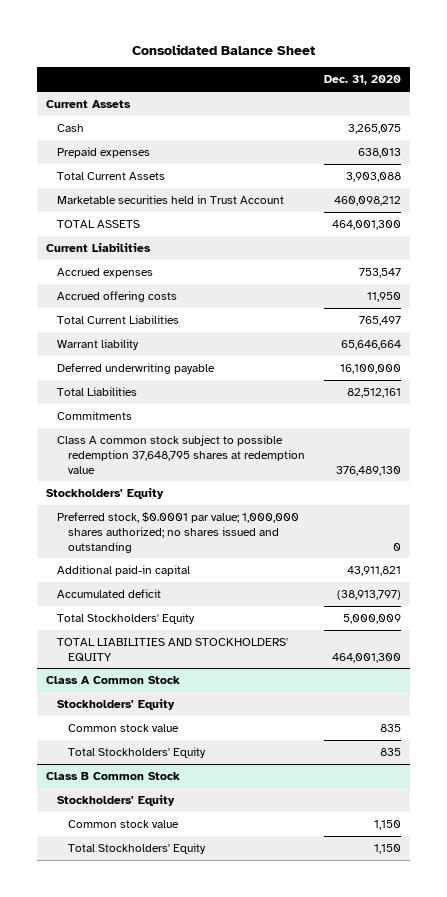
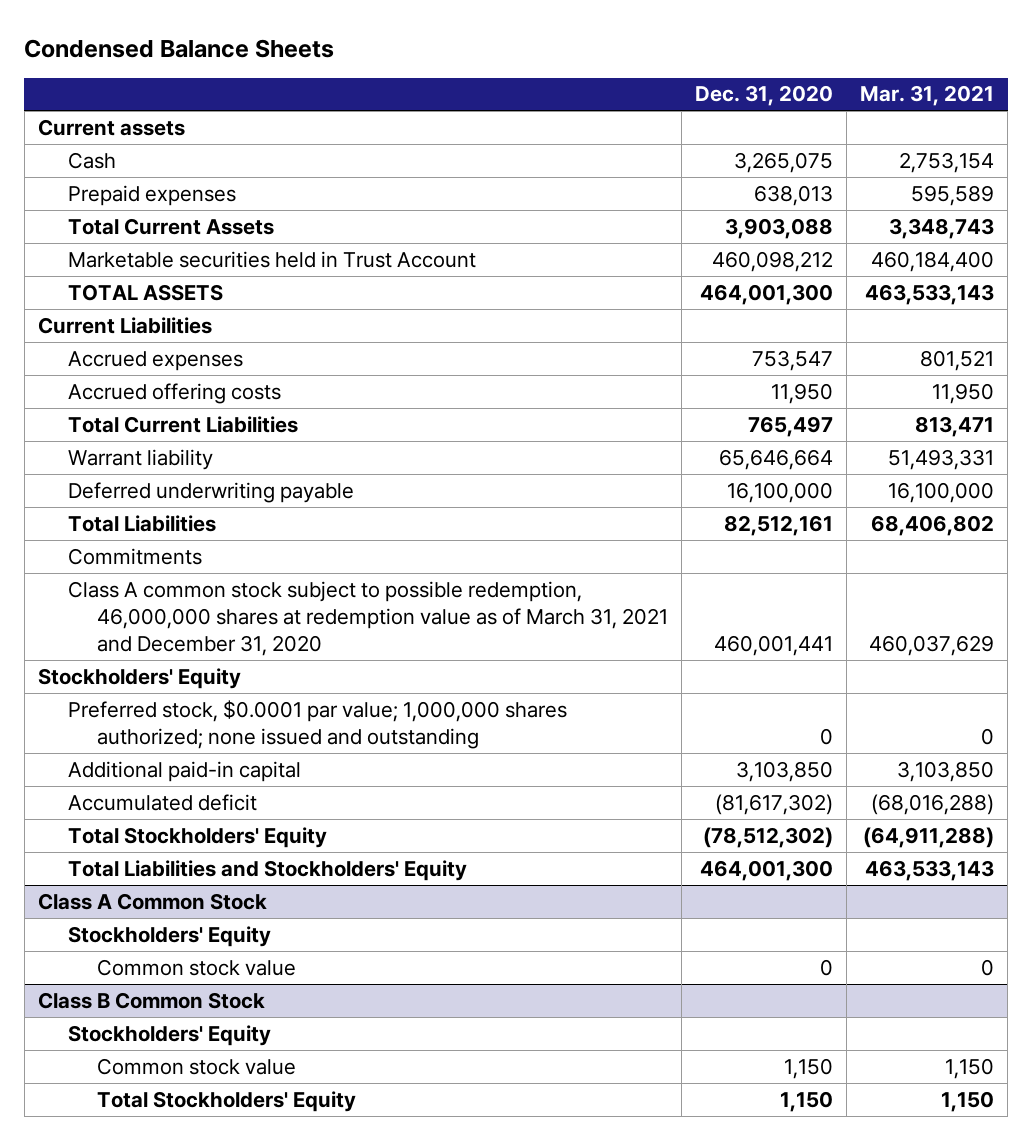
[131,44,315,56] Consolidated Balance Sheet -> [24,38,335,58] Condensed Balance Sheets
none -> [860,85,995,107] Mar. 31, 2021
[46,99,132,108] Current Assets -> [37,118,185,136] Current assets
[57,434,306,474] Class A common stock subject to possible redemption 37,648,795 shares at redemption value -> [67,580,669,656] Class A common stock subject to possible redemption, 46,000,000 shares at redemption value as of March 31, 2021 and December 31, 2020
[336,465,402,476] 376,489,130 -> [714,634,834,656] 460,001,441
[57,511,300,553] Preferred stock, $0.0001 par value; 1,000,000 shares authorized; no shares issued and outstanding -> [67,699,567,749] Preferred stock, $0.0001 par value; 1,000,000 shares authorized; none issued and outstanding
[347,565,402,576] 43,911,821 -> [736,760,834,782] 3,103,850
[337,589,402,600] (38,913,797) -> [715,793,834,815] (81,617,302)
[343,613,402,624] 5,000,009 -> [703,826,834,848] (78,512,302)
[57,637,289,662] TOTAL LIABILITIES AND STOCKHOLDERS' EQUITY -> [67,859,467,881] Total Liabilities and Stockholders' Equity
[68,746,207,758] Total Stockholders' Equity -> none
[380,723,402,732] 835 -> [820,958,834,976] 0

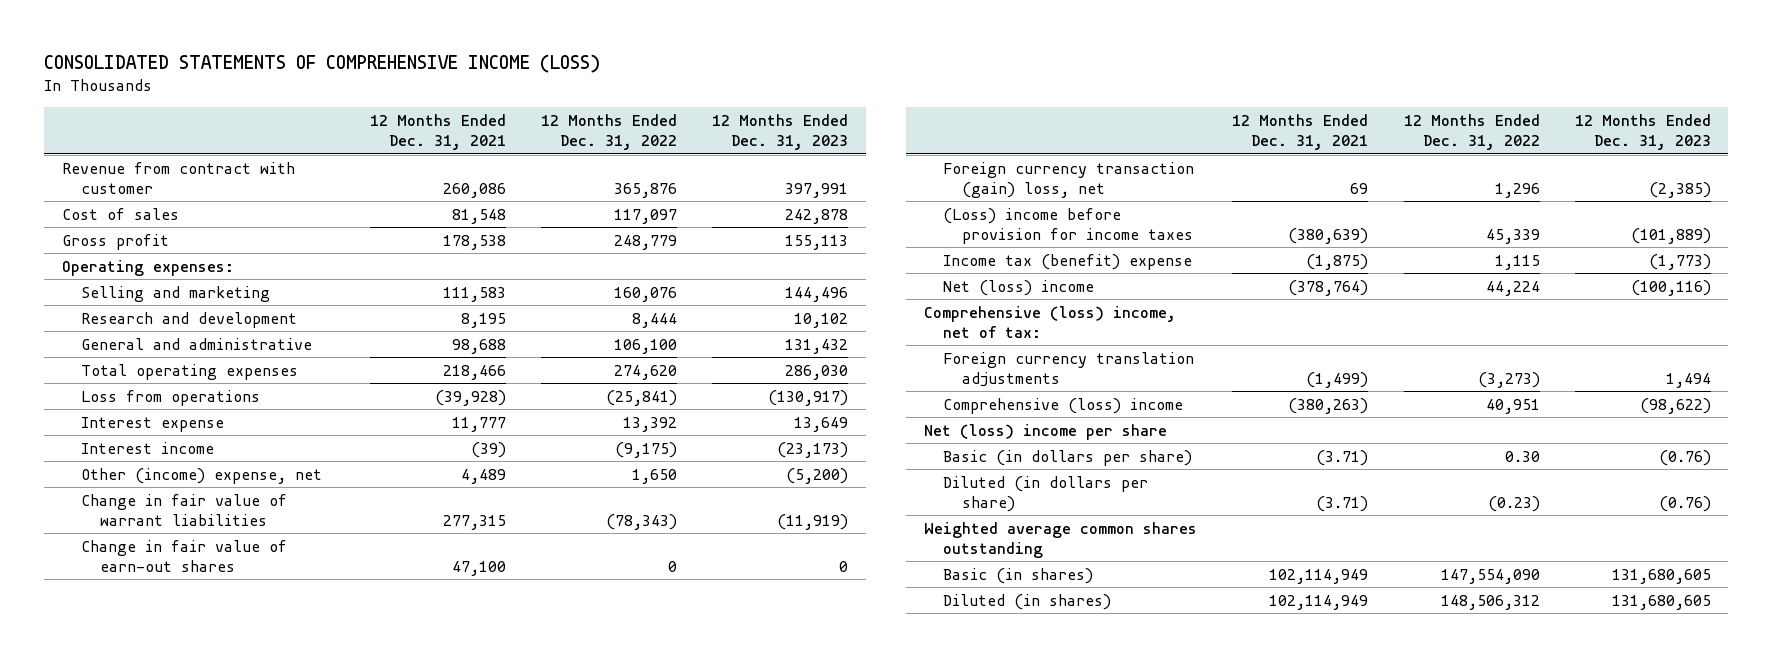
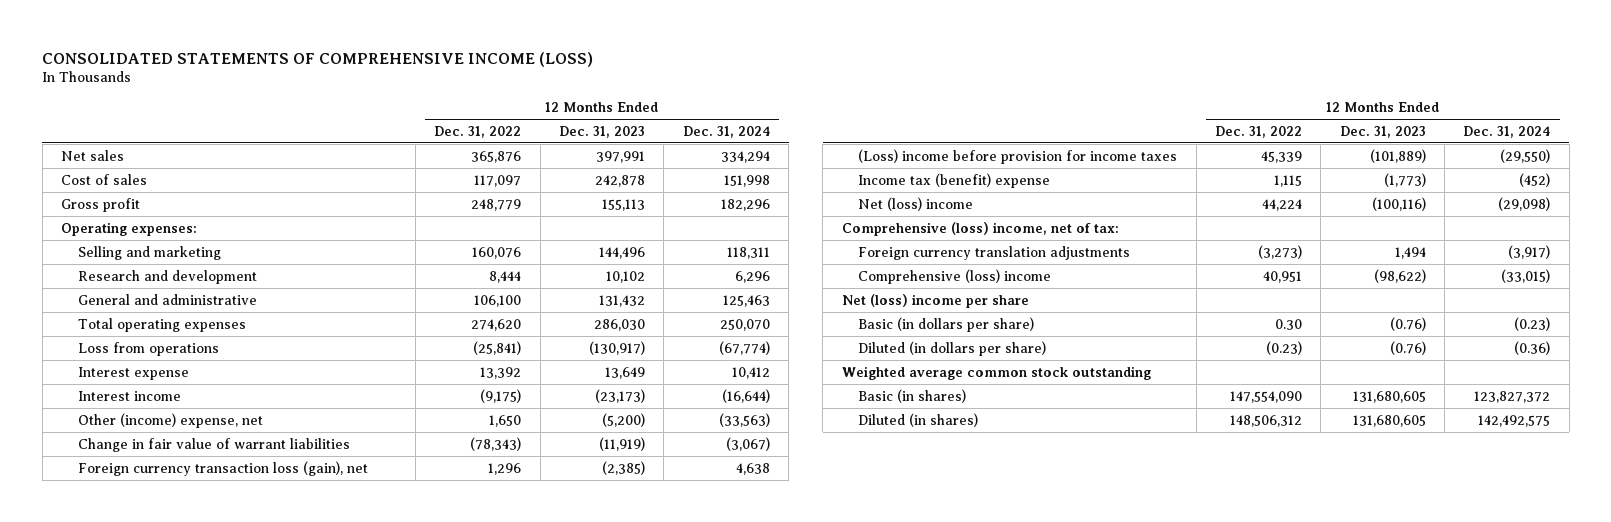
[369,113,506,151] 12 Months Ended Dec. 31, 2021 -> none
none -> [682,125,770,138] Dec. 31, 2024
[61,161,295,195] Revenue from contract with customer -> [60,149,124,161] Net sales
[80,539,287,573] Change in fair value of earn-out shares -> none
[943,161,1195,199] Foreign currency transaction (gain) loss, net -> [77,460,368,476] Foreign currency transaction loss (gain), net
[924,521,1198,559] Weighted average common shares outstanding -> [841,365,1151,380] Weighted average common stock outstanding

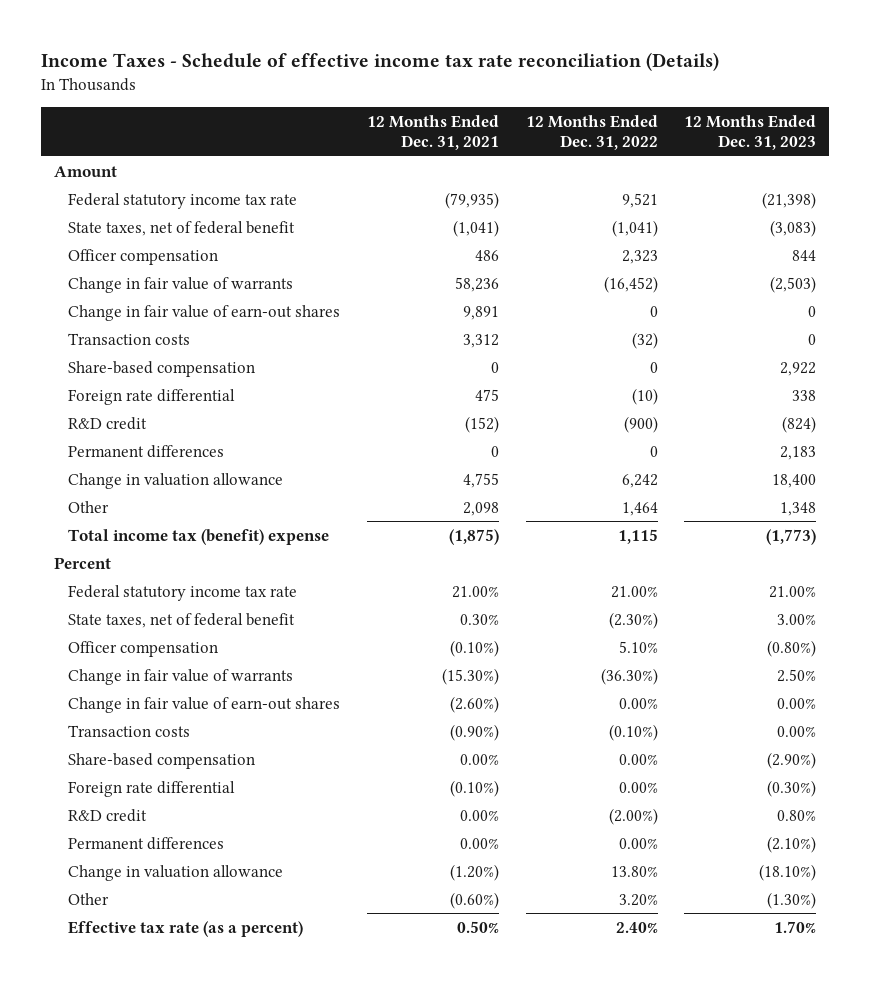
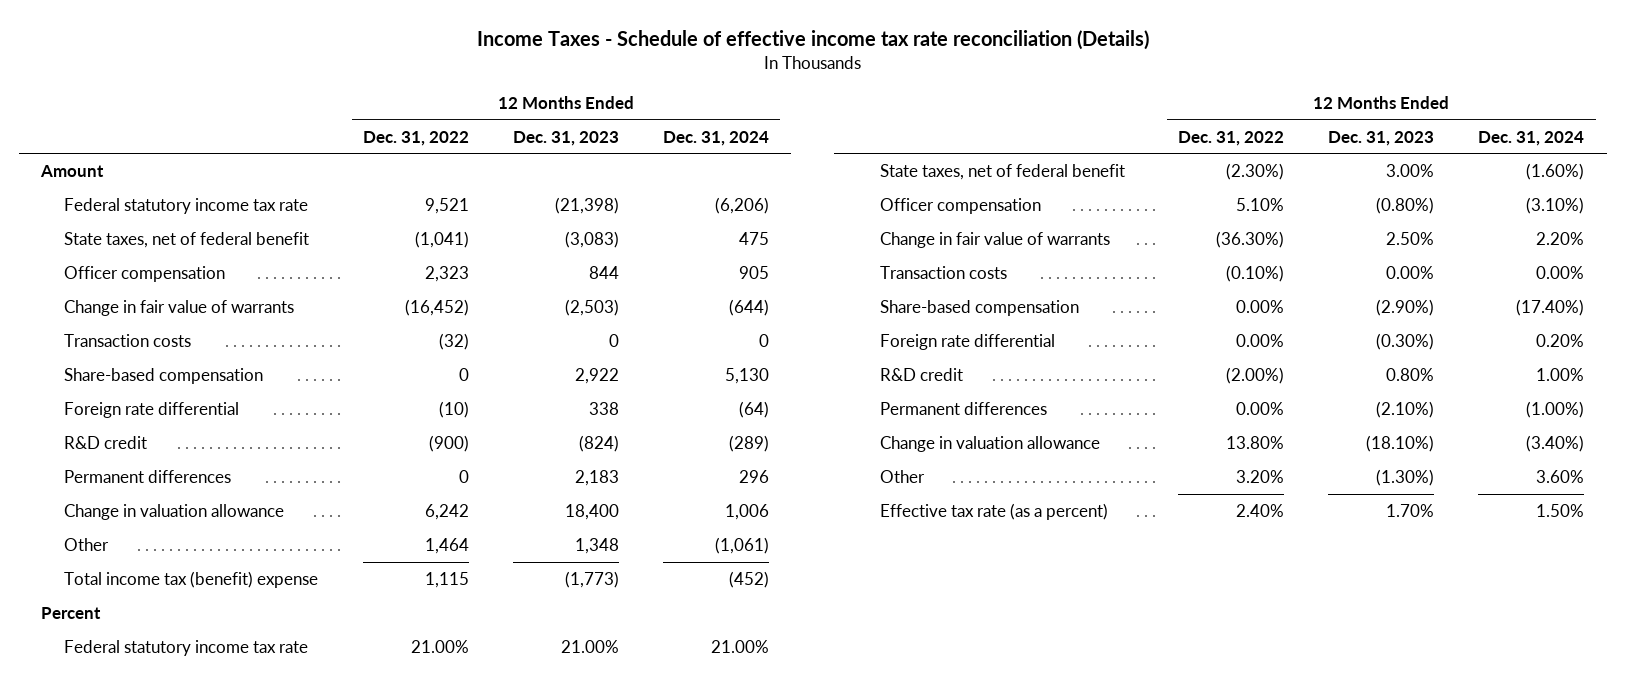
[367,114,500,151] 12 Months Ended Dec. 31, 2021 -> none
none -> [663,130,770,146] Dec. 31, 2024
[68,304,341,321] Change in fair value of earn-out shares -> none
[68,696,341,713] Change in fair value of earn-out shares -> none

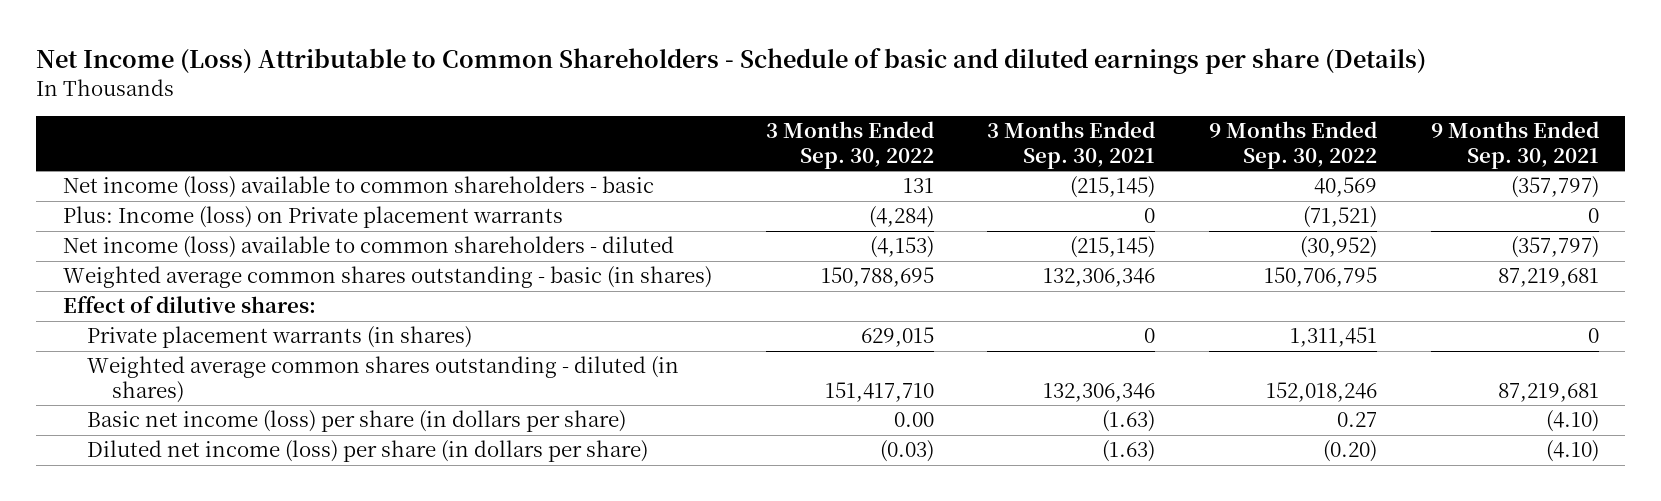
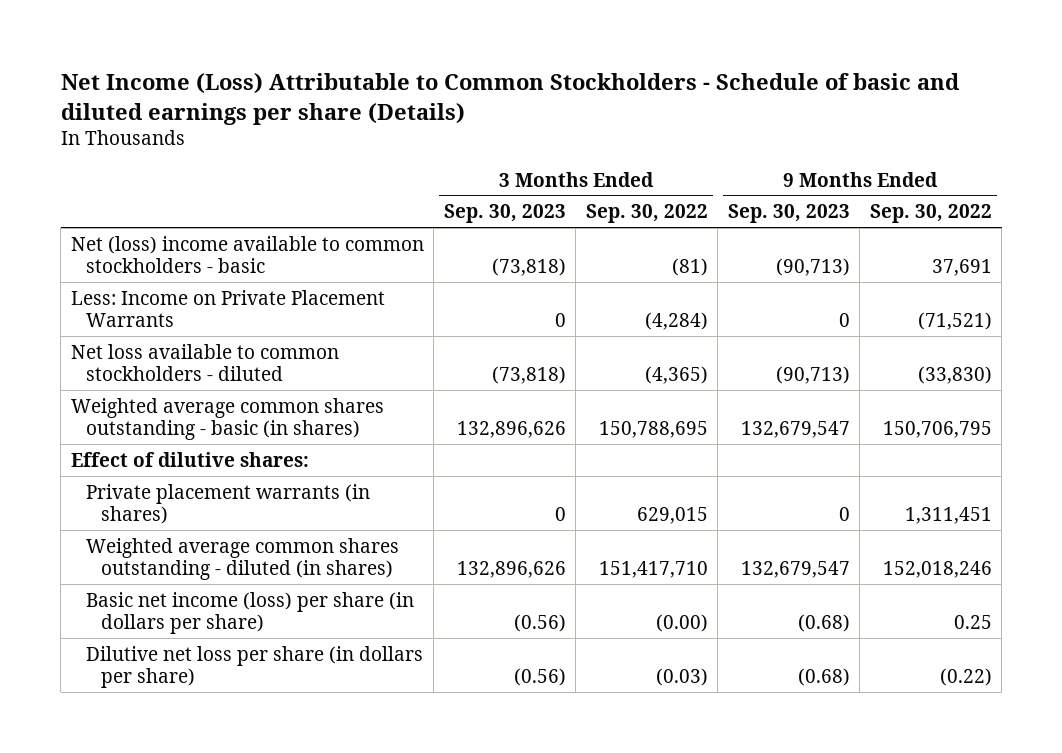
[36,47,1427,74] Net Income (Loss) Attributable to Common Shareholders - Schedule of basic and diluted earnings per share (Details) -> [60,73,959,125] Net Income (Loss) Attributable to Common Stockholders - Schedule of basic and diluted earnings per share (Details)
[987,121,1156,169] 3 Months Ended Sep. 30, 2021 -> none
[1430,121,1599,169] 9 Months Ended Sep. 30, 2021 -> none
none -> [443,204,566,224] Sep. 30, 2023
none -> [727,204,850,224] Sep. 30, 2023
[62,176,654,199] Net income (loss) available to common shareholders - basic -> [70,235,424,273] Net (loss) income available to common stockholders - basic
[902,178,934,194] 131 -> [671,257,708,276] (81)
[1313,177,1377,198] 40,569 -> [931,258,992,276] 37,691
[62,206,563,229] Plus: Income (loss) on Private placement warrants -> [70,289,385,327] Less: Income on Private Placement Warrants
[62,236,674,259] Net income (loss) available to common shareholders - diluted -> [70,343,339,381] Net loss available to common stockholders - diluted
[869,236,934,259] (4,153) -> [644,365,708,384] (4,365)
[1299,236,1377,259] (30,952) -> [917,365,992,384] (33,830)
[893,412,934,428] 0.00 -> [655,613,708,632] (0.00)
[1336,412,1377,428] 0.27 -> [953,614,992,629] 0.25
[87,440,649,463] Diluted net income (loss) per share (in dollars per share) -> [85,645,423,688] Dilutive net loss per share (in dollars per share)
[1322,440,1377,463] (0.20) -> [939,667,992,686] (0.22)

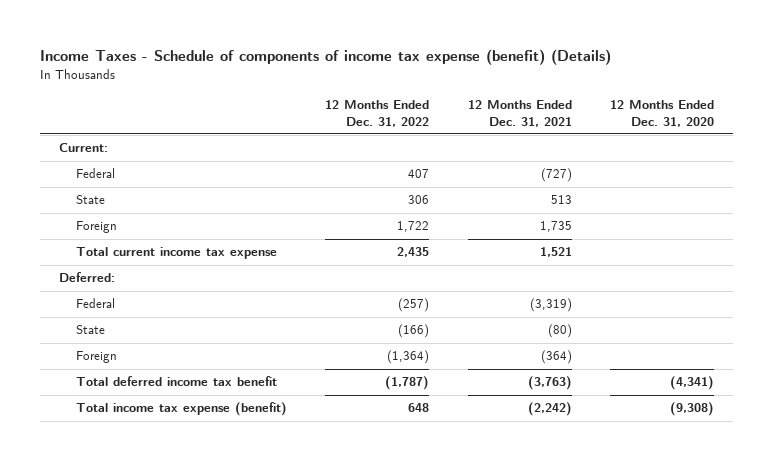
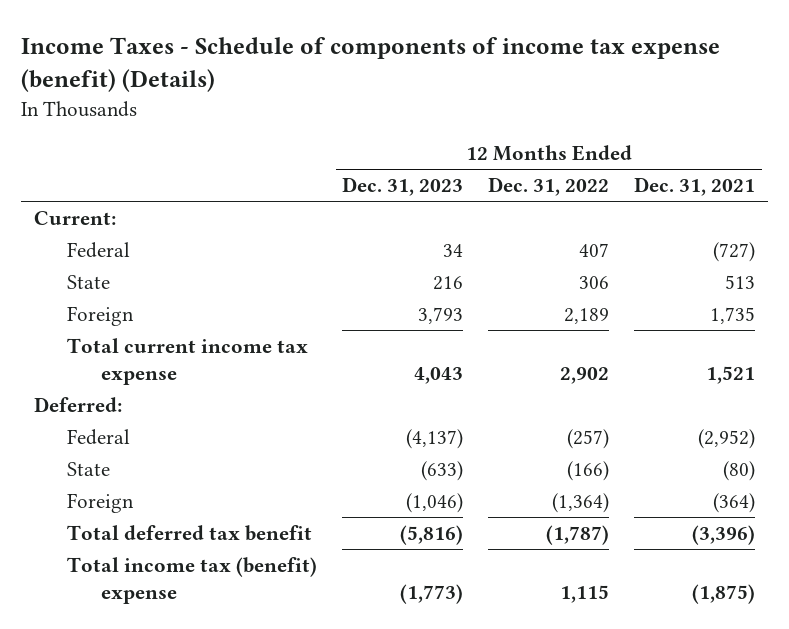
[609,100,714,127] 12 Months Ended Dec. 31, 2020 -> none
none -> [342,177,464,197] Dec. 31, 2023
[397,221,430,233] 1,722 -> [564,308,610,325] 2,189
[397,247,430,258] 2,435 -> [560,367,610,385] 2,902
[529,298,572,313] (3,319) -> [698,429,756,450] (2,952)
[76,376,278,387] Total deferred income tax benefit -> [67,525,313,542] Total deferred tax benefit
[527,376,572,391] (3,763) -> [692,525,756,546] (3,396)
[76,402,288,417] Total income tax expense (benefit) -> [67,557,318,605] Total income tax (benefit) expense
[408,403,430,413] 648 -> [560,585,610,604] 1,115
[527,402,572,417] (2,242) -> [692,584,756,605] (1,875)

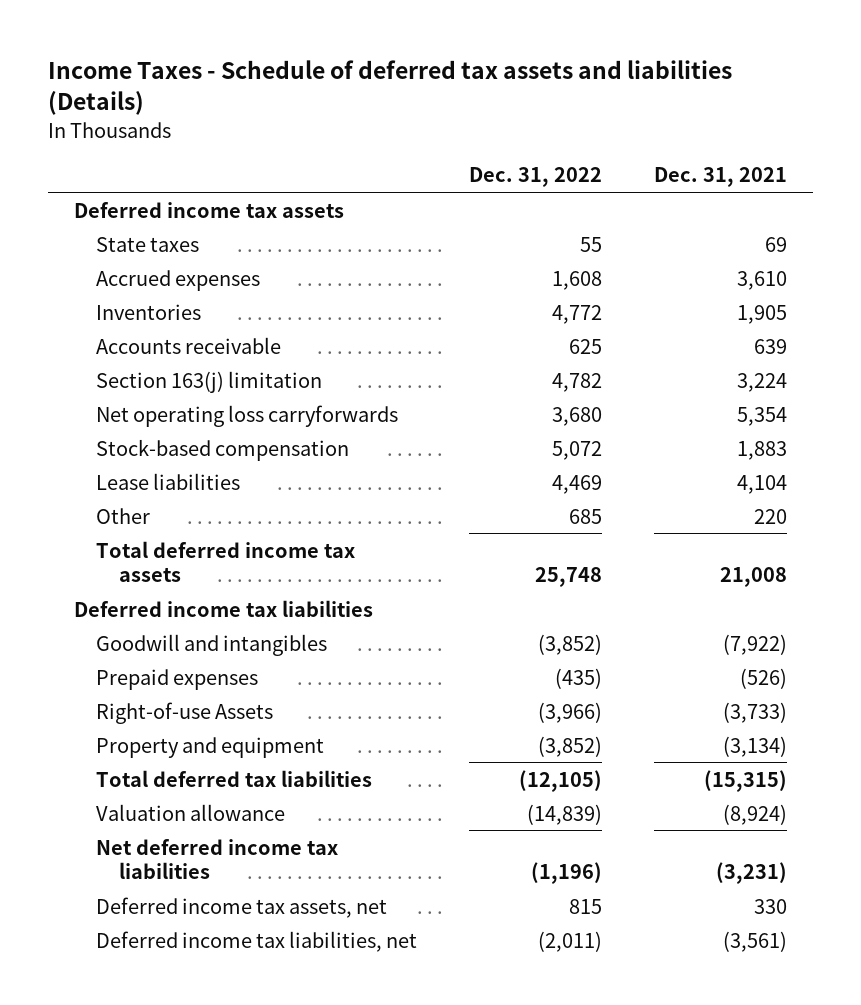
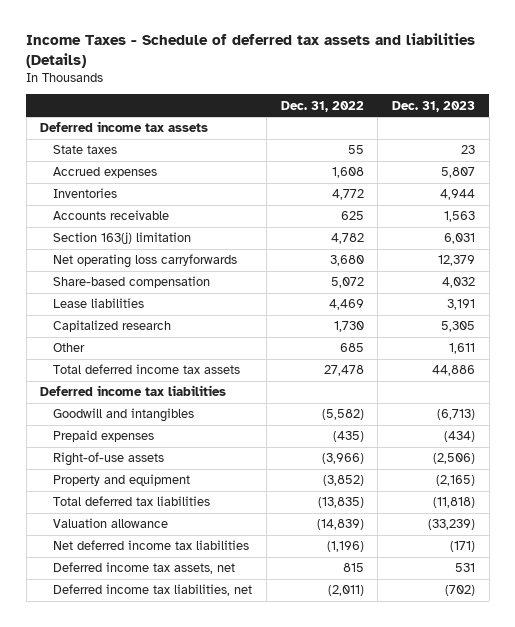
[653,167,787,188] Dec. 31, 2021 -> none
none -> [391,100,475,112] Dec. 31, 2023
[96,438,350,461] Stock-based compensation -> [53,276,211,289] Share-based compensation
none -> [53,320,172,333] Capitalized research
[535,567,603,588] 25,748 -> [323,365,364,377] 27,478
[538,633,603,655] (3,852) -> [321,409,364,421] (5,582)
[96,701,274,724] Right-of-use Assets -> [53,452,165,467] Right-of-use assets
[519,769,603,792] (12,105) -> [317,497,364,509] (13,835)

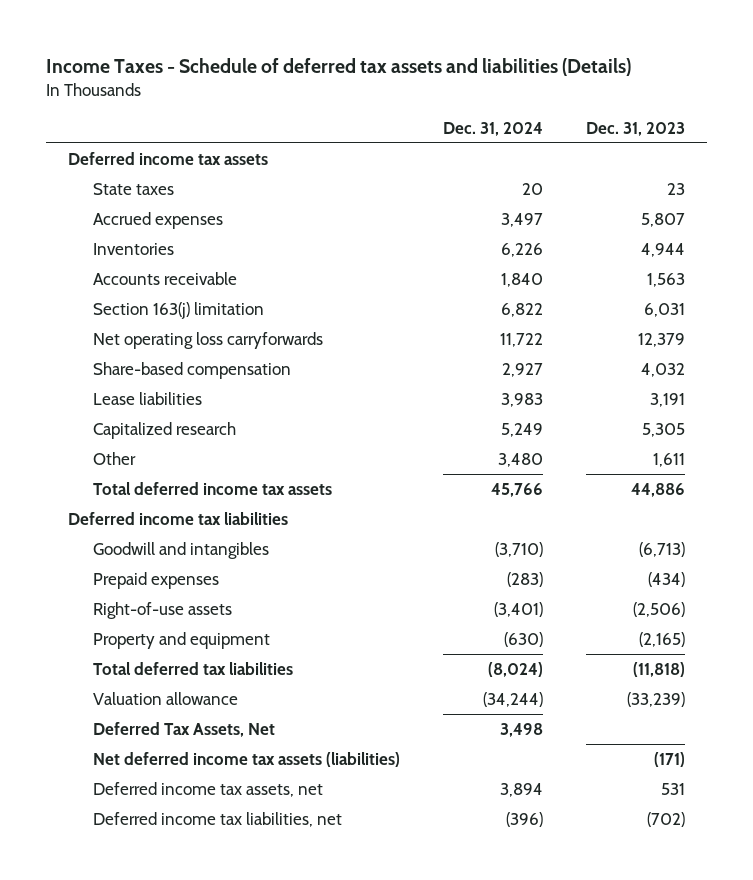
[280,100,364,112] Dec. 31, 2022 -> none
none -> [443,121,544,136] Dec. 31, 2024
none -> [92,722,275,738] Deferred Tax Assets, Net
[53,540,250,551] Net deferred income tax liabilities -> [92,752,400,768] Net deferred income tax assets (liabilities)

